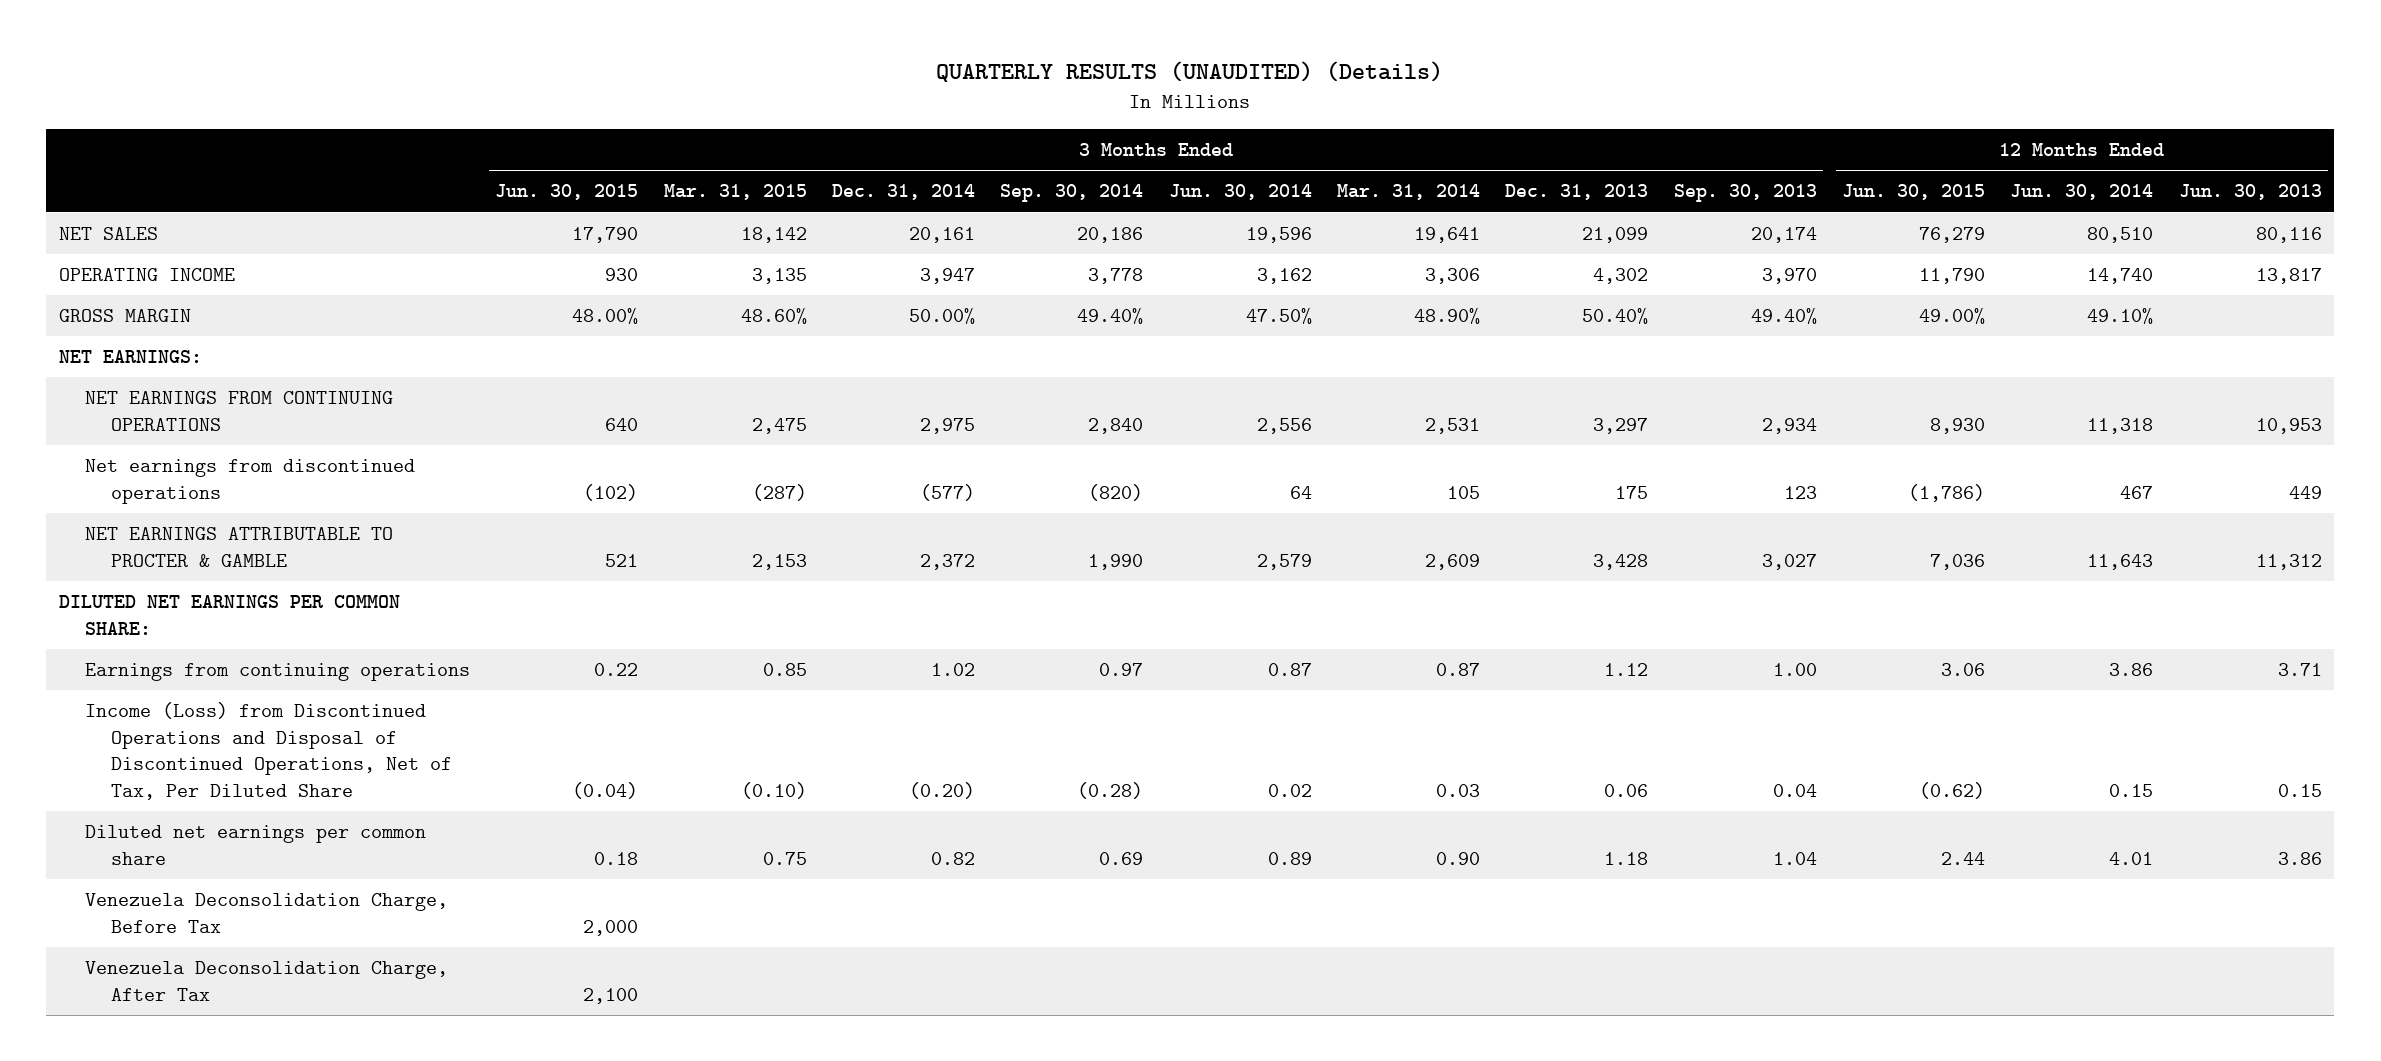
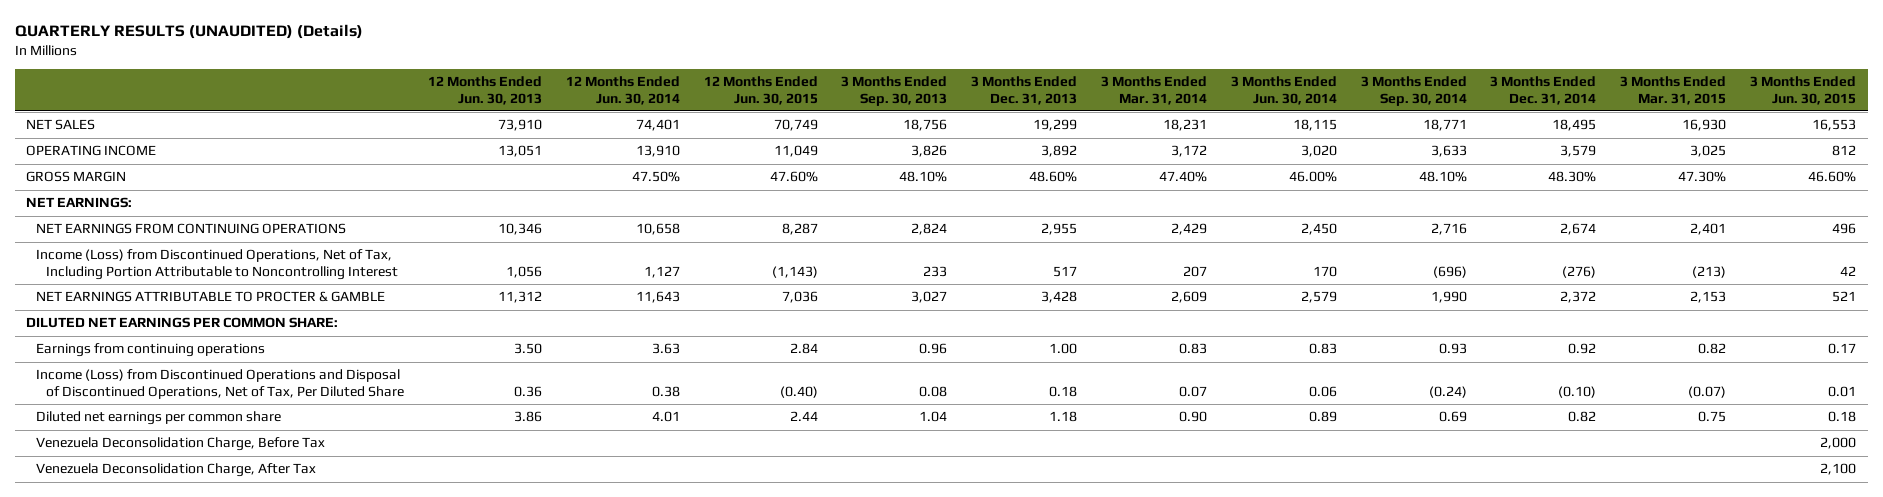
[572,227,639,244] 17,790 -> [1812,119,1857,132] 16,553
[740,227,807,244] 18,142 -> [1682,119,1727,132] 16,930
[909,227,976,244] 20,161 -> [1552,119,1597,132] 18,495
[1077,227,1144,244] 20,186 -> [1422,119,1467,132] 18,771
[1245,227,1312,244] 19,596 -> [1292,119,1337,132] 18,115
[1414,227,1481,244] 19,641 -> [1163,119,1208,132] 18,231
[1582,227,1649,244] 21,099 -> [1033,119,1078,132] 19,299
[1750,227,1817,244] 20,174 -> [903,119,948,132] 18,756
[1919,227,1986,244] 76,279 -> [773,119,818,132] 70,749
[2087,227,2154,244] 80,510 -> [635,119,680,132] 74,401
[2255,227,2322,244] 80,116 -> [497,119,542,132] 73,910
[605,268,639,282] 930 -> [1832,145,1857,157] 812
[751,268,807,285] 3,135 -> [1690,145,1727,158] 3,025
[920,268,976,285] 3,947 -> [1560,145,1597,158] 3,579
[1088,268,1144,285] 3,778 -> [1430,145,1467,158] 3,633
[1256,268,1312,285] 3,162 -> [1300,145,1337,158] 3,020
[1425,268,1481,285] 3,306 -> [1171,145,1208,158] 3,172
[1593,268,1649,285] 4,302 -> [1041,145,1078,158] 3,892
[1761,268,1817,285] 3,970 -> [911,145,948,158] 3,826
[1919,268,1986,285] 11,790 -> [773,145,818,158] 11,049
[2087,268,2154,285] 14,740 -> [635,145,680,158] 13,910
[2255,268,2322,285] 13,817 -> [497,145,542,158] 13,051
[572,307,639,325] 48.00% -> [1808,171,1857,183] 46.60%
[740,307,807,325] 48.60% -> [1678,171,1727,183] 47.30%
[909,307,976,325] 50.00% -> [1548,171,1597,183] 48.30%
[1077,307,1144,325] 49.40% -> [1418,171,1467,183] 48.10%
[1245,307,1312,325] 47.50% -> [1288,171,1337,183] 46.00%
[1414,307,1481,325] 48.90% -> [1159,171,1208,183] 47.40%
[1582,307,1649,325] 50.40% -> [1029,171,1078,183] 48.60%
[1750,307,1817,325] 49.40% -> [899,171,948,183] 48.10%
[1919,307,1986,325] 49.00% -> [769,171,818,183] 47.60%
[2087,307,2154,325] 49.10% -> [631,171,680,183] 47.50%
[605,417,639,431] 640 -> [1832,223,1857,235] 496
[751,417,807,434] 2,475 -> [1690,223,1727,236] 2,401
[920,417,976,434] 2,975 -> [1560,223,1597,236] 2,674
[1088,417,1144,434] 2,840 -> [1430,223,1467,236] 2,716
[1256,417,1312,434] 2,556 -> [1300,223,1337,236] 2,450
[1425,417,1481,434] 2,531 -> [1171,223,1208,236] 2,429
[1593,417,1649,434] 3,297 -> [1041,223,1078,236] 2,955
[1761,417,1817,434] 2,934 -> [911,223,948,236] 2,824
[1930,417,1986,434] 8,930 -> [781,223,818,236] 8,287
[2087,417,2154,434] 11,318 -> [635,223,680,236] 10,658
[2255,417,2322,434] 10,953 -> [497,223,542,236] 10,346
[84,459,415,504] Net earnings from discontinued operations -> [36,249,399,281] Income (Loss) from Discontinued Operations, Net of Tax, Including Portion Attributable to Noncontrolling Interest
[583,483,639,501] (102) -> [1840,266,1857,277] 42
[751,483,807,501] (287) -> [1692,266,1727,279] (213)
[920,483,976,501] (577) -> [1562,266,1597,279] (276)
[1088,483,1144,501] (820) -> [1432,266,1467,279] (696)
[1289,485,1312,499] 64 -> [1312,266,1337,278] 170
[1447,485,1481,499] 105 -> [1183,266,1208,278] 207
[1615,485,1649,499] 175 -> [1053,266,1078,278] 517
[1783,485,1817,499] 123 -> [923,266,948,278] 233
[1908,483,1986,502] (1,786) -> [771,266,818,279] (1,143)
[2120,485,2154,499] 467 -> [643,266,680,279] 1,127
[2288,485,2322,499] 449 -> [505,266,542,279] 1,056
[594,663,639,677] 0.22 -> [1828,343,1857,355] 0.17
[762,663,807,677] 0.85 -> [1698,343,1727,355] 0.82
[931,663,976,677] 1.02 -> [1568,343,1597,355] 0.92
[1099,663,1144,677] 0.97 -> [1438,343,1467,355] 0.93
[1267,663,1312,677] 0.87 -> [1308,343,1337,355] 0.83
[1436,663,1481,677] 0.87 -> [1179,343,1208,355] 0.83
[1604,663,1649,677] 1.12 -> [1049,343,1078,355] 1.00
[1772,663,1817,677] 1.00 -> [919,343,948,355] 0.96
[1941,663,1986,677] 3.06 -> [789,343,818,355] 2.84
[2109,663,2154,677] 3.86 -> [651,343,680,355] 3.63
[2277,663,2322,677] 3.71 -> [513,343,542,355] 3.50
[572,782,639,800] (0.04) -> [1828,386,1857,398] 0.01
[740,782,807,800] (0.10) -> [1688,386,1727,399] (0.07)
[909,782,976,800] (0.20) -> [1558,386,1597,399] (0.10)
[1077,782,1144,800] (0.28) -> [1428,386,1467,399] (0.24)
[1267,784,1312,798] 0.02 -> [1308,386,1337,398] 0.06
[1436,784,1481,798] 0.03 -> [1179,386,1208,398] 0.07
[1604,784,1649,798] 0.06 -> [1049,386,1078,398] 0.18
[1772,784,1817,798] 0.04 -> [919,386,948,398] 0.08
[1919,782,1986,800] (0.62) -> [779,386,818,399] (0.40)
[2109,784,2154,798] 0.15 -> [651,386,680,398] 0.38
[2277,784,2322,798] 0.15 -> [513,386,542,398] 0.36

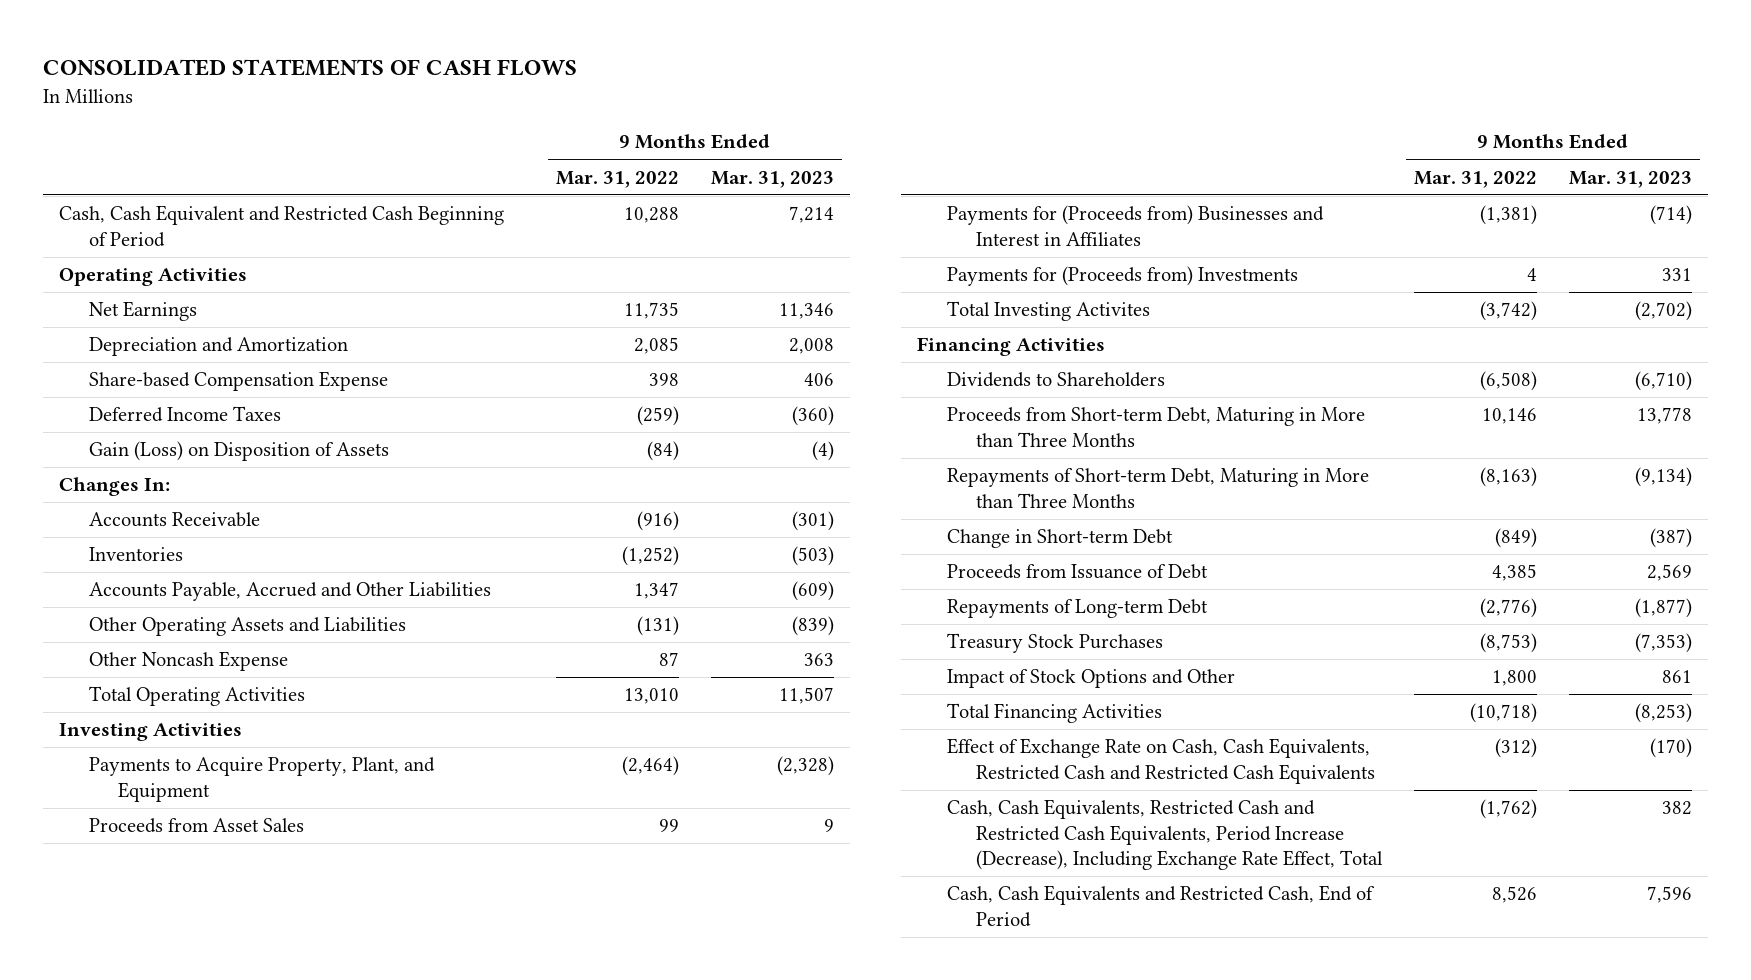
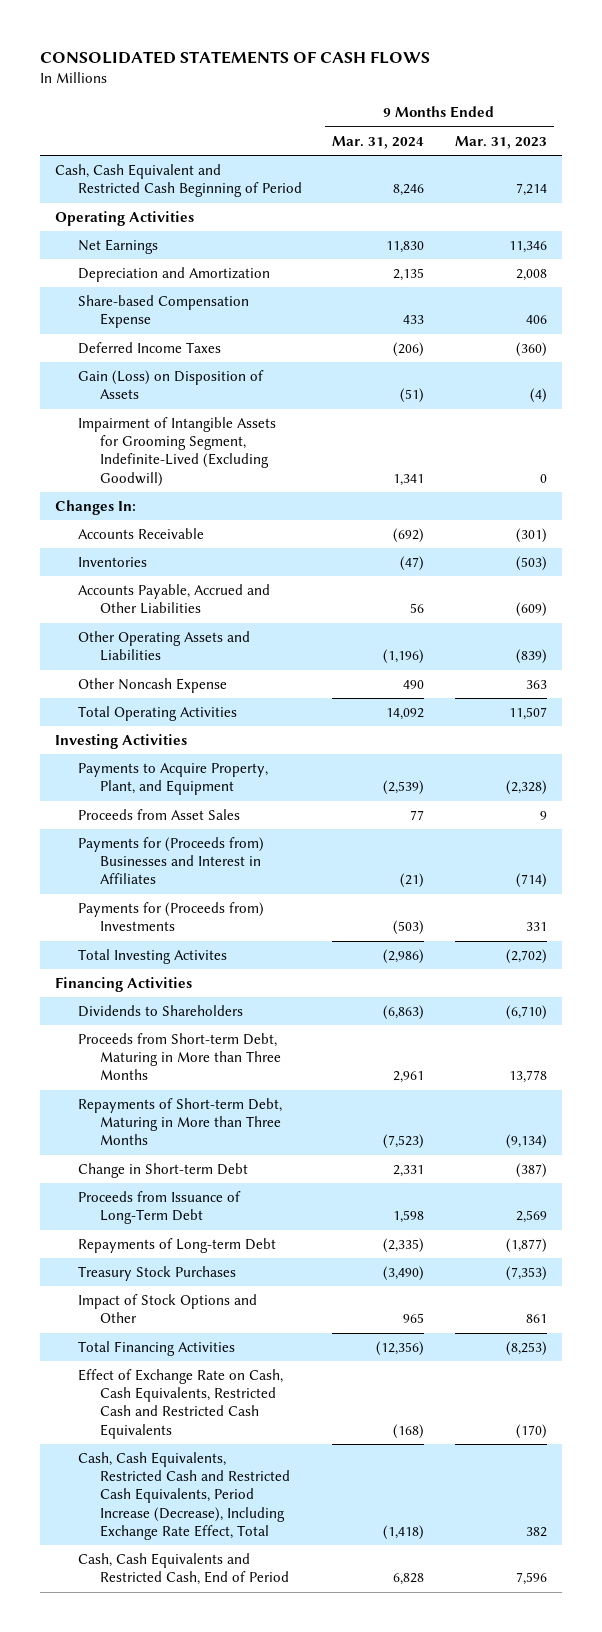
[555,170,679,188] Mar. 31, 2022 -> none
none -> [332,135,425,149] Mar. 31, 2024
none -> [77,417,276,487] Impairment of Intangible Assets for Grooming Segment, Indefinite-Lived (Excluding Goodwill)
[946,564,1208,580] Proceeds from Issuance of Debt -> [77,1191,241,1225] Proceeds from Issuance of Long-Term Debt

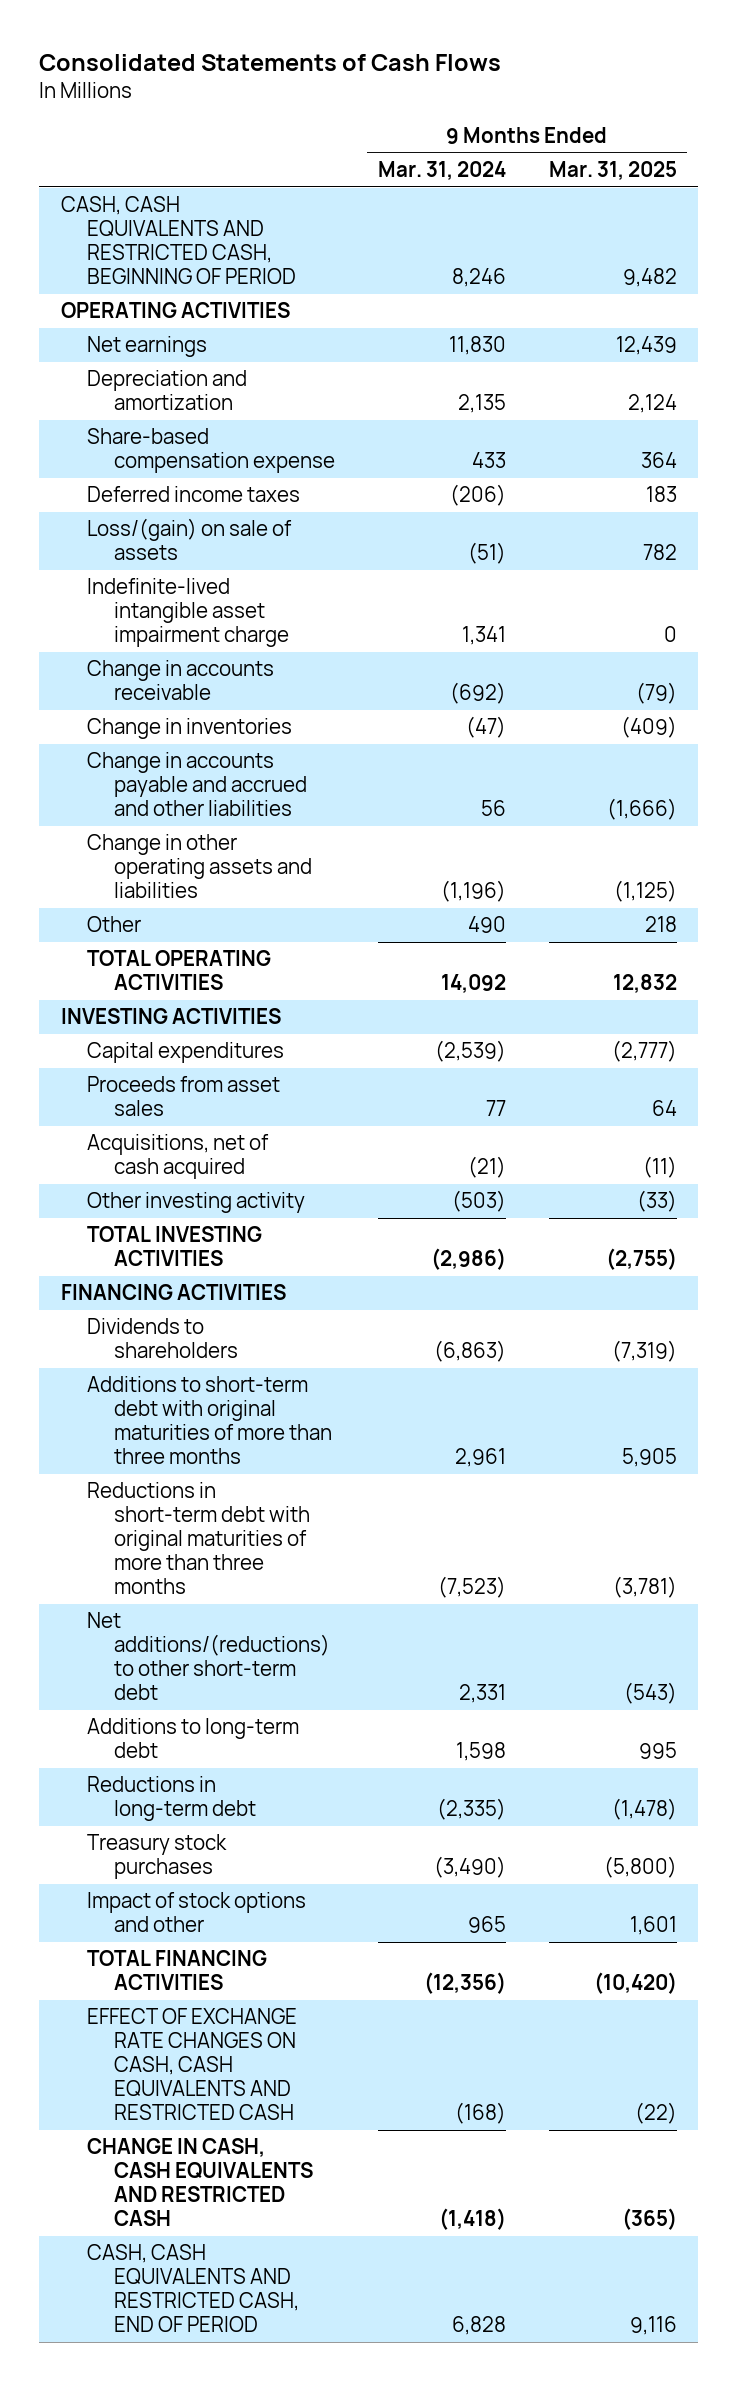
[39,51,430,65] CONSOLIDATED STATEMENTS OF CASH FLOWS -> [39,53,502,71] Consolidated Statements of Cash Flows
[454,135,547,149] Mar. 31, 2023 -> none
none -> [548,161,677,181] Mar. 31, 2025
[54,500,136,516] Changes In: -> none
[77,837,264,885] Payments for (Proceeds from) Businesses and Interest in Affiliates -> none
[54,164,302,198] Cash, Cash Equivalent and Restricted Cash Beginning of Period -> [60,196,297,285] CASH, CASH EQUIVALENTS AND RESTRICTED CASH, BEGINNING OF PERIOD
[54,211,194,227] Operating Activities -> [60,302,290,319] OPERATING ACTIVITIES
[77,239,158,255] Net Earnings -> [87,336,208,358] Net earnings
[77,267,270,283] Depreciation and Amortization -> [87,370,248,411] Depreciation and amortization
[77,295,249,329] Share-based Compensation Expense -> [87,428,336,474] Share-based compensation expense
[77,342,221,355] Deferred Income Taxes -> [87,486,301,503] Deferred income taxes
[77,370,264,400] Gain (Loss) on Disposition of Assets -> [87,518,293,561] Loss/(gain) on sale of assets
[77,417,276,487] Impairment of Intangible Assets for Grooming Segment, Indefinite-Lived (Excluding Goodwill) -> [87,578,290,648] Indefinite-lived intangible asset impairment charge
[77,528,204,540] Accounts Receivable -> [87,660,275,701] Change in accounts receivable
[77,557,147,568] Inventories -> [87,718,293,740] Change in inventories
[77,584,270,615] Accounts Payable, Accrued and Other Liabilities -> [87,752,308,817] Change in accounts payable and accrued and other liabilities
[77,631,250,662] Other Operating Assets and Liabilities -> [87,834,313,899] Change in other operating assets and liabilities
[77,678,227,694] Other Noncash Expense -> [87,916,142,933] Other
[77,706,237,722] Total Operating Activities -> [87,950,272,991] TOTAL OPERATING ACTIVITIES
[54,734,187,750] Investing Activities -> [60,1008,281,1025] INVESTING ACTIVITIES
[77,763,268,796] Payments to Acquire Property, Plant, and Equipment -> [87,1042,285,1064] Capital expenditures
[77,809,240,821] Proceeds from Asset Sales -> [87,1076,281,1117] Proceeds from asset sales
none -> [87,1134,270,1180] Acquisitions, net of cash acquired
[77,902,264,932] Payments for (Proceeds from) Investments -> [87,1192,306,1214] Other investing activity
[77,949,227,965] Total Investing Activites -> [87,1226,263,1267] TOTAL INVESTING ACTIVITIES
[54,977,192,993] Financing Activities -> [60,1284,286,1301] FINANCING ACTIVITIES
[77,1005,243,1018] Dividends to Shareholders -> [87,1318,239,1359] Dividends to shareholders
[77,1033,282,1081] Proceeds from Short-term Debt, Maturing in More than Three Months -> [87,1376,333,1465] Additions to short-term debt with original maturities of more than three months
[77,1098,282,1146] Repayments of Short-term Debt, Maturing in More than Three Months -> [87,1482,311,1595] Reductions in short-term debt with original maturities of more than three months
[77,1163,248,1179] Change in Short-term Debt -> [87,1612,331,1701] Net additions/(reductions) to other short-term debt
[77,1191,241,1225] Proceeds from Issuance of Long-Term Debt -> [87,1718,300,1759] Additions to long-term debt
[77,1238,276,1254] Repayments of Long-term Debt -> [87,1776,257,1822] Reductions in long-term debt
[77,1266,236,1282] Treasury Stock Purchases -> [87,1834,228,1880] Treasury stock purchases
[77,1294,257,1324] Impact of Stock Options and Other -> [87,1892,307,1933] Impact of stock options and other
[77,1341,235,1357] Total Financing Activities -> [87,1950,268,1991] TOTAL FINANCING ACTIVITIES
[77,1369,283,1439] Effect of Exchange Rate on Cash, Cash Equivalents, Restricted Cash and Restricted Cash Equivalents -> [87,2008,298,2121] EFFECT OF EXCHANGE RATE CHANGES ON CASH, CASH EQUIVALENTS AND RESTRICTED CASH
[77,1452,291,1540] Cash, Cash Equivalents, Restricted Cash and Restricted Cash Equivalents, Period Increase (Decrease), Including Exchange Rate Effect, Total -> [87,2138,314,2227] CHANGE IN CASH, CASH EQUIVALENTS AND RESTRICTED CASH
[77,1553,290,1586] Cash, Cash Equivalents and Restricted Cash, End of Period -> [87,2244,300,2333] CASH, CASH EQUIVALENTS AND RESTRICTED CASH, END OF PERIOD

